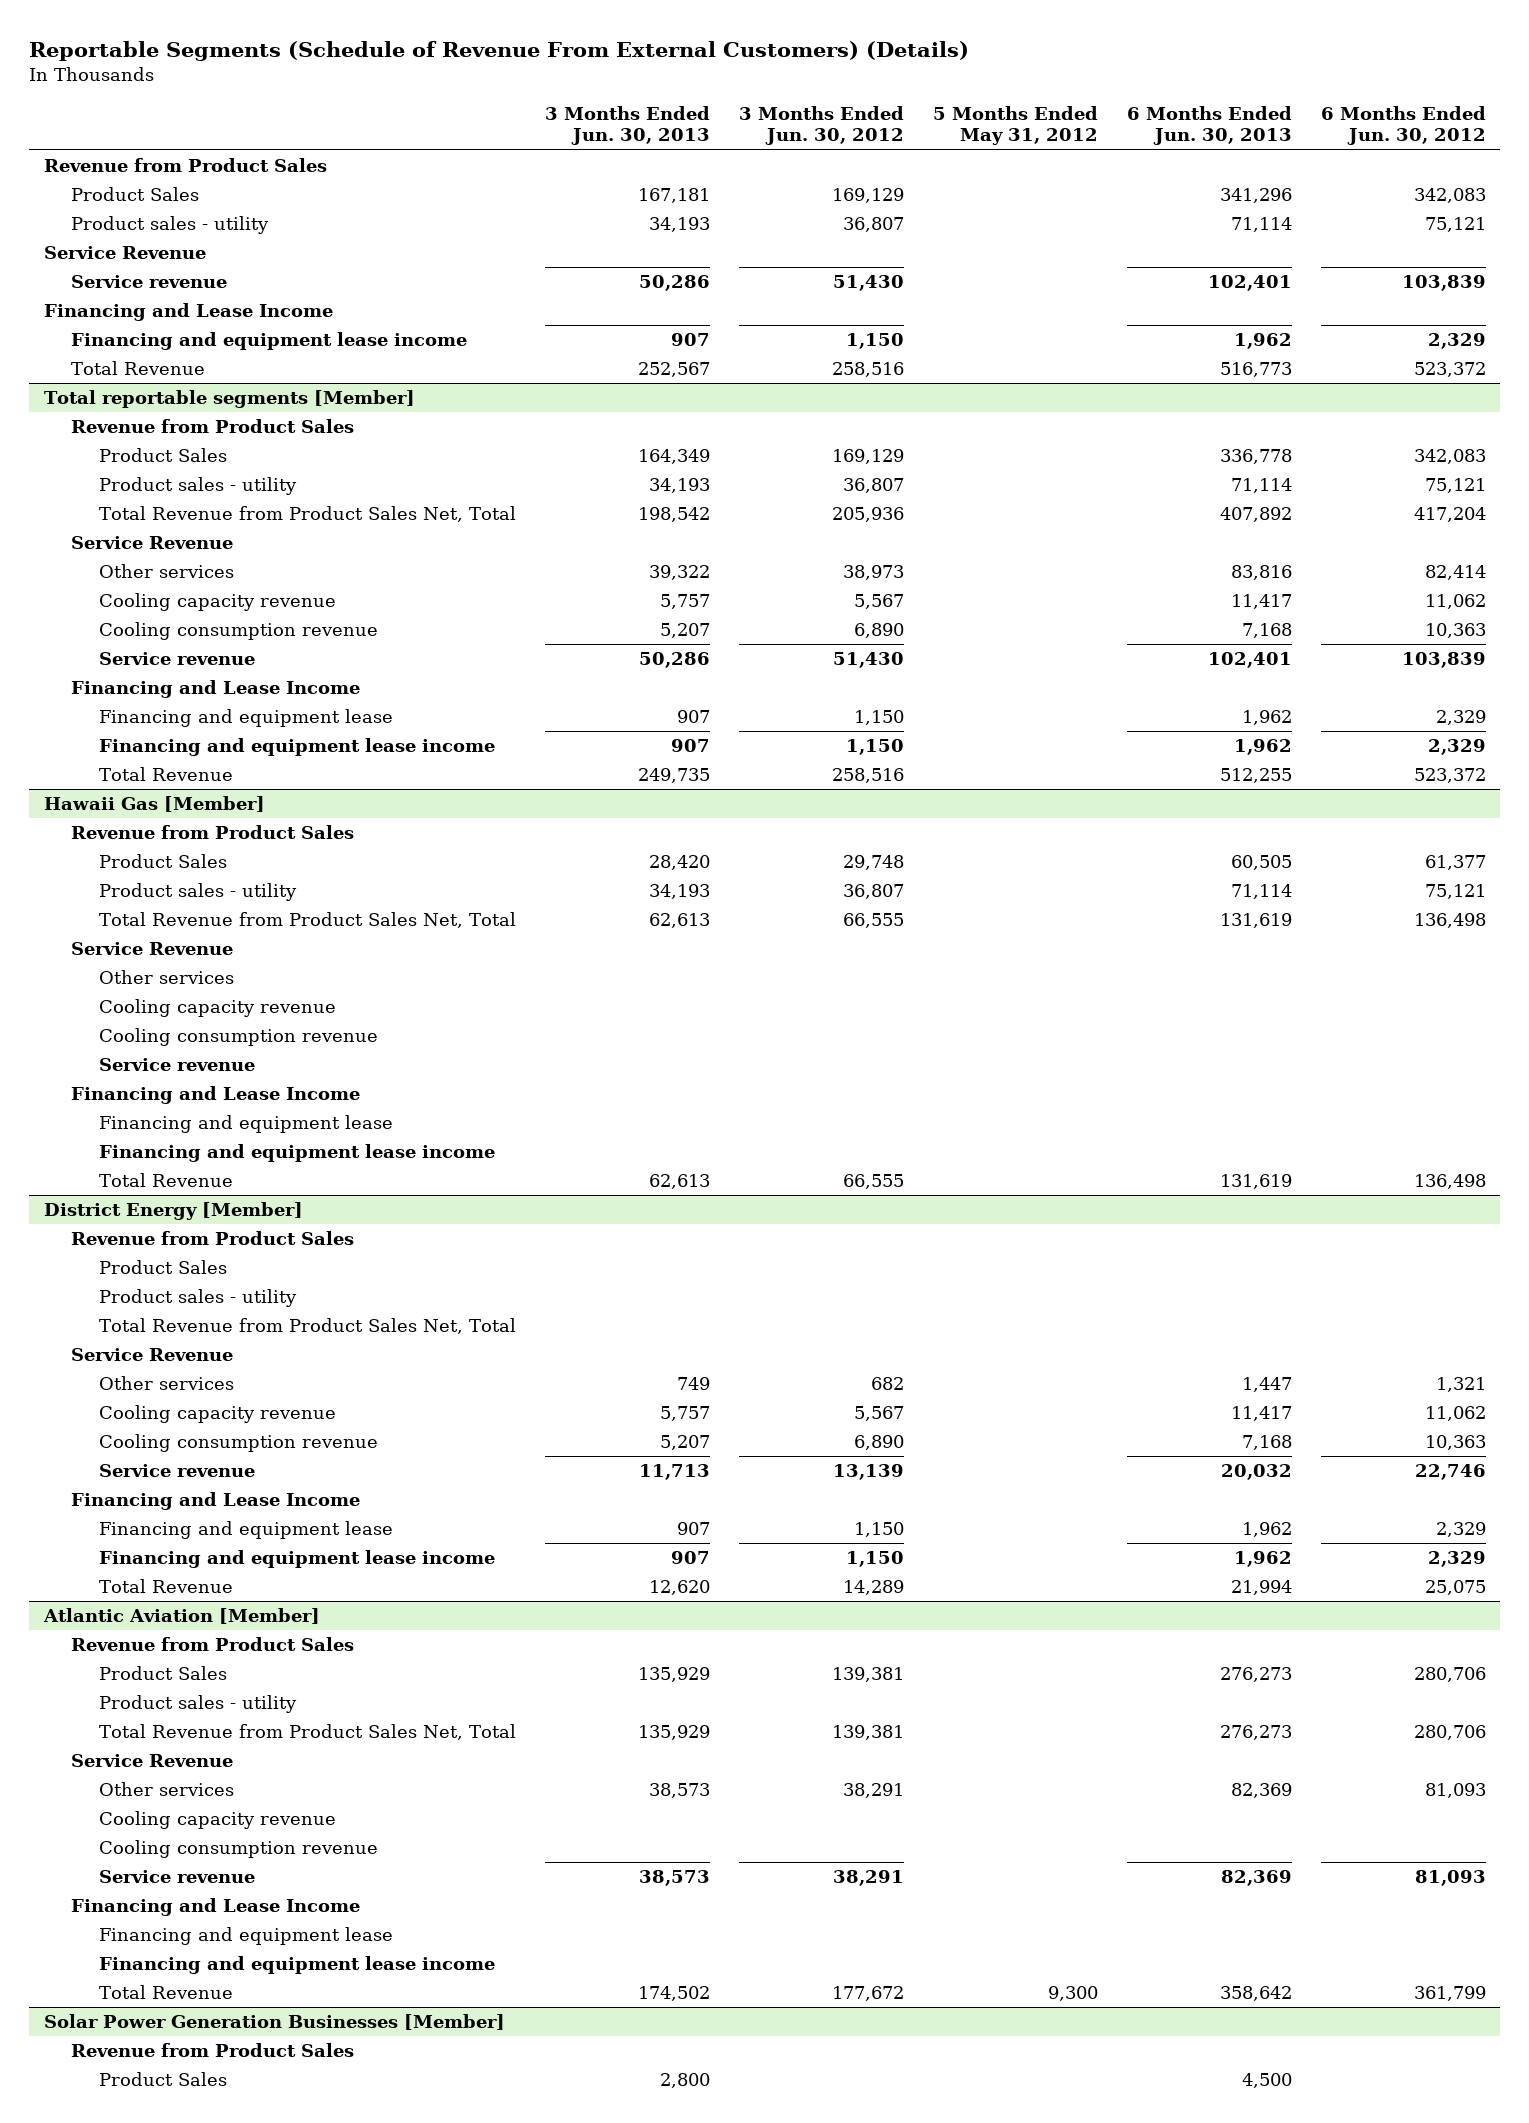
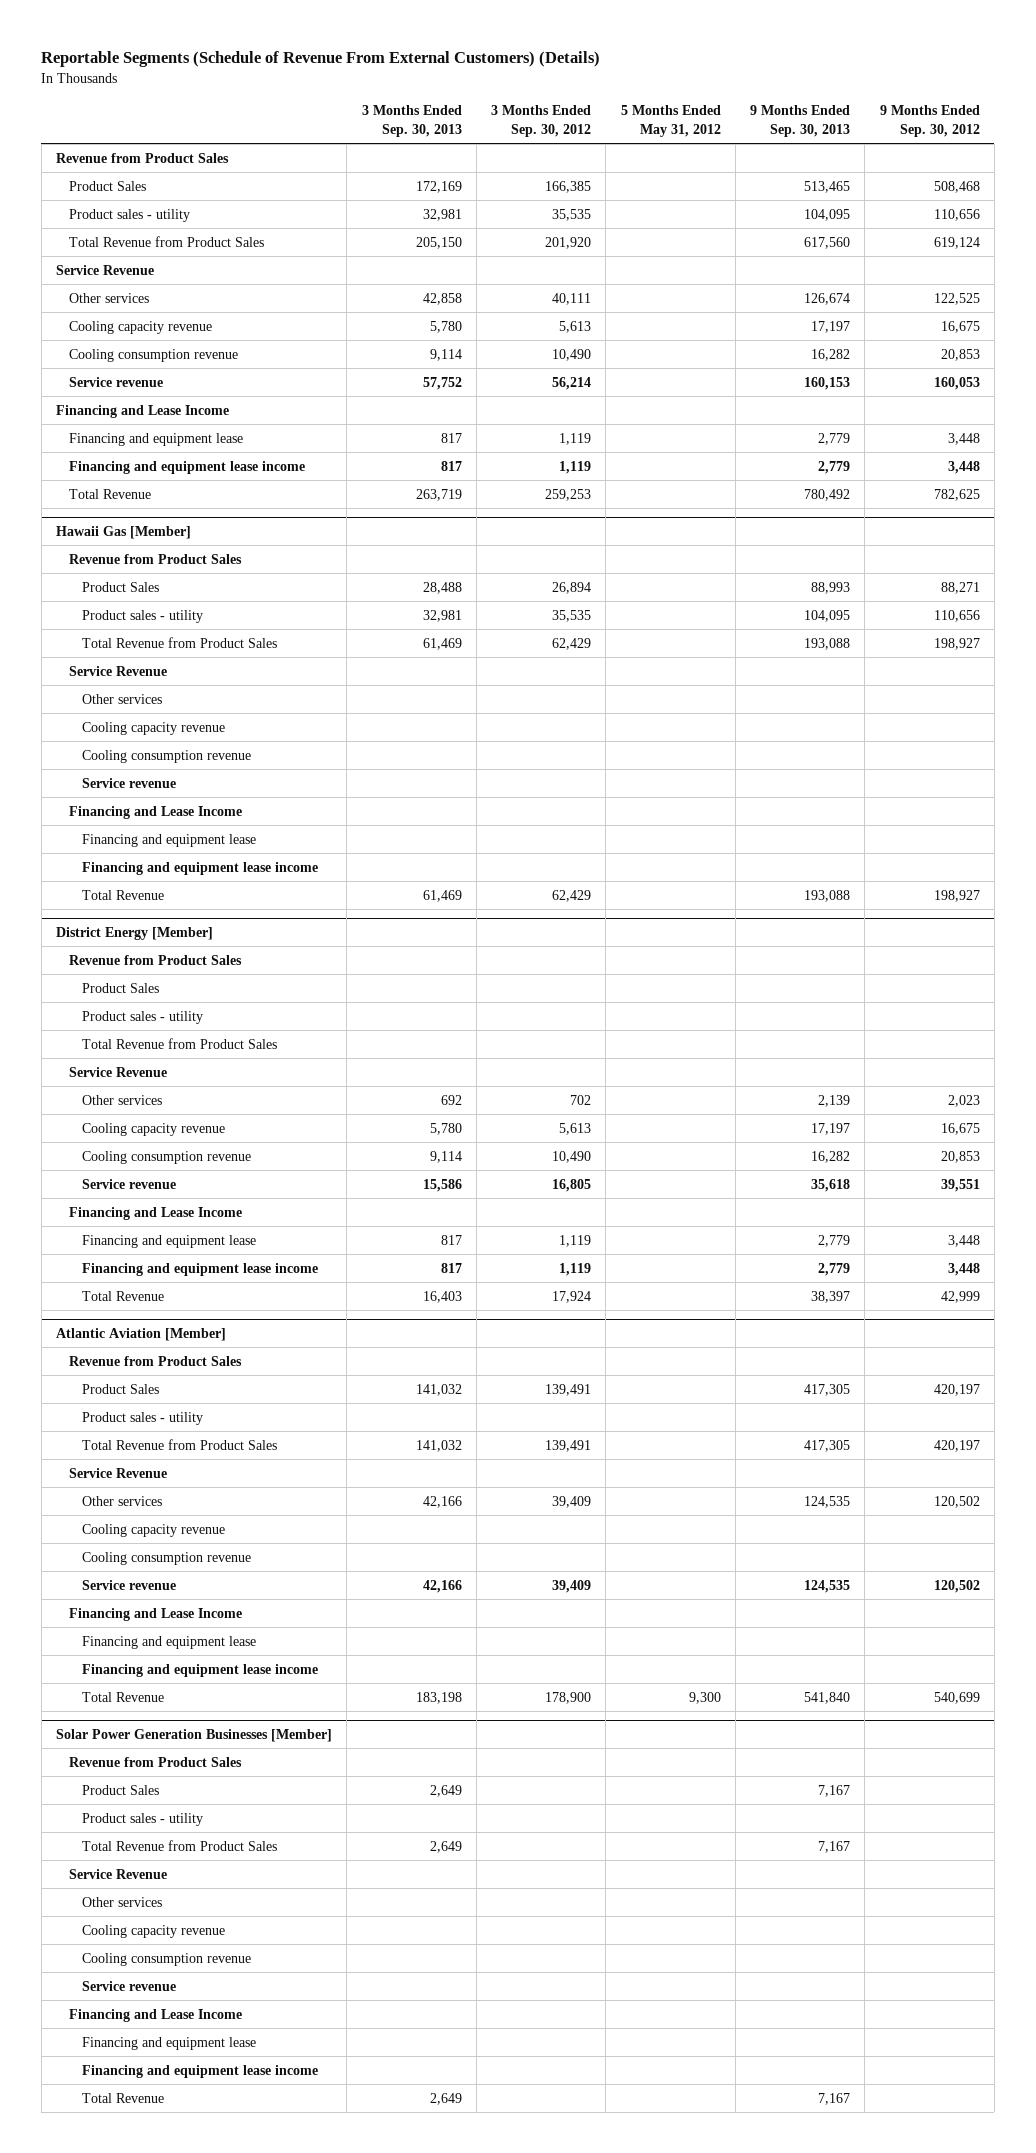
[544,105,710,146] 3 Months Ended Jun. 30, 2013 -> none
[738,105,904,146] 3 Months Ended Jun. 30, 2012 -> none
[1126,105,1292,146] 6 Months Ended Jun. 30, 2013 -> none
[1320,105,1486,146] 6 Months Ended Jun. 30, 2012 -> none
none -> [361,105,462,137] 3 Months Ended Sep. 30, 2013
none -> [491,105,592,137] 3 Months Ended Sep. 30, 2012
none -> [750,105,851,137] 9 Months Ended Sep. 30, 2013
none -> [879,105,980,137] 9 Months Ended Sep. 30, 2012
none -> [69,235,265,247] Total Revenue from Product Sales
none -> [69,292,150,303] Other services
none -> [69,320,213,334] Cooling capacity revenue
none -> [69,348,239,362] Cooling consumption revenue
none -> [69,432,244,446] Financing and equipment lease
[43,390,415,409] Total reportable segments [Member] -> none
[71,419,355,434] Revenue from Product Sales -> none
[98,448,227,463] Product Sales -> none
[98,477,297,496] Product sales - utility -> none
[98,506,516,523] Total Revenue from Product Sales Net, Total -> none
[71,536,234,550] Service Revenue -> none
[98,564,234,579] Other services -> none
[98,593,336,612] Cooling capacity revenue -> none
[98,622,378,641] Cooling consumption revenue -> none
[98,652,255,666] Service revenue -> none
[71,680,361,699] Financing and Lease Income -> none
[98,709,393,728] Financing and equipment lease -> none
[98,738,495,757] Financing and equipment lease income -> none
[98,767,233,782] Total Revenue -> none
[98,912,516,929] Total Revenue from Product Sales Net, Total -> [82,636,278,648] Total Revenue from Product Sales
[98,1318,516,1335] Total Revenue from Product Sales Net, Total -> [82,1037,278,1049] Total Revenue from Product Sales
[98,1724,516,1741] Total Revenue from Product Sales Net, Total -> [82,1438,278,1450] Total Revenue from Product Sales
none -> [82,1812,204,1826] Product sales - utility
none -> [82,1839,278,1851] Total Revenue from Product Sales
none -> [69,1868,168,1879] Service Revenue
none -> [82,1896,163,1907] Other services
none -> [82,1924,226,1938] Cooling capacity revenue
none -> [82,1952,252,1966] Cooling consumption revenue
none -> [82,1980,177,1991] Service revenue
none -> [69,2008,243,2022] Financing and Lease Income
none -> [82,2036,257,2050] Financing and equipment lease
none -> [82,2064,319,2078] Financing and equipment lease income
none -> [82,2092,165,2103] Total Revenue

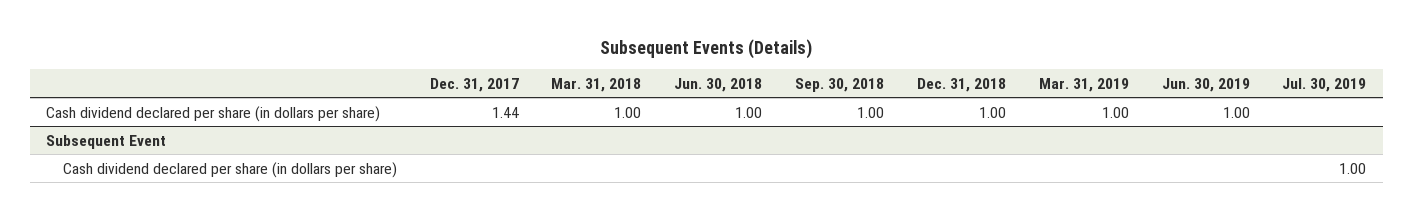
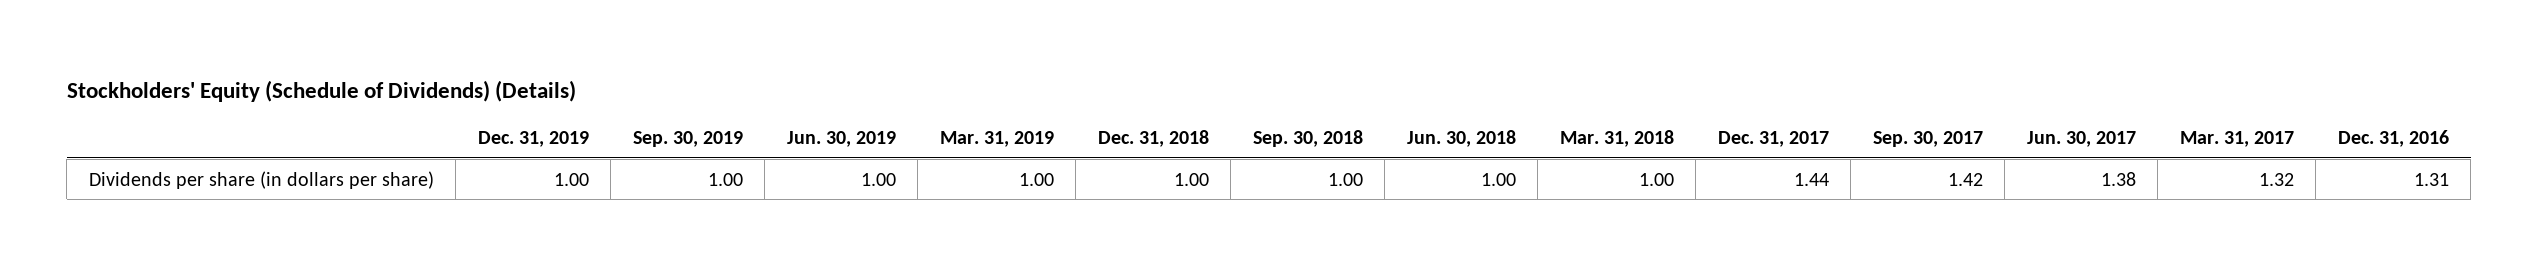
[600,38,813,59] Subsequent Events (Details) -> [66,79,576,102] Stockholders' Equity (Schedule of Dividends) (Details)
[1282,77,1367,92] Jul. 30, 2019 -> none
none -> [477,131,589,148] Dec. 31, 2019
none -> [632,131,743,148] Sep. 30, 2019
none -> [1872,131,1983,148] Sep. 30, 2017
none -> [2026,131,2136,148] Jun. 30, 2017
none -> [2179,131,2294,148] Mar. 31, 2017
none -> [2337,130,2449,148] Dec. 31, 2016
[46,134,167,149] Subsequent Event -> none
[62,161,397,178] Cash dividend declared per share (in dollars per share) -> none
[46,105,381,122] Cash dividend declared per share (in dollars per share) -> [88,170,434,189] Dividends per share (in dollars per share)

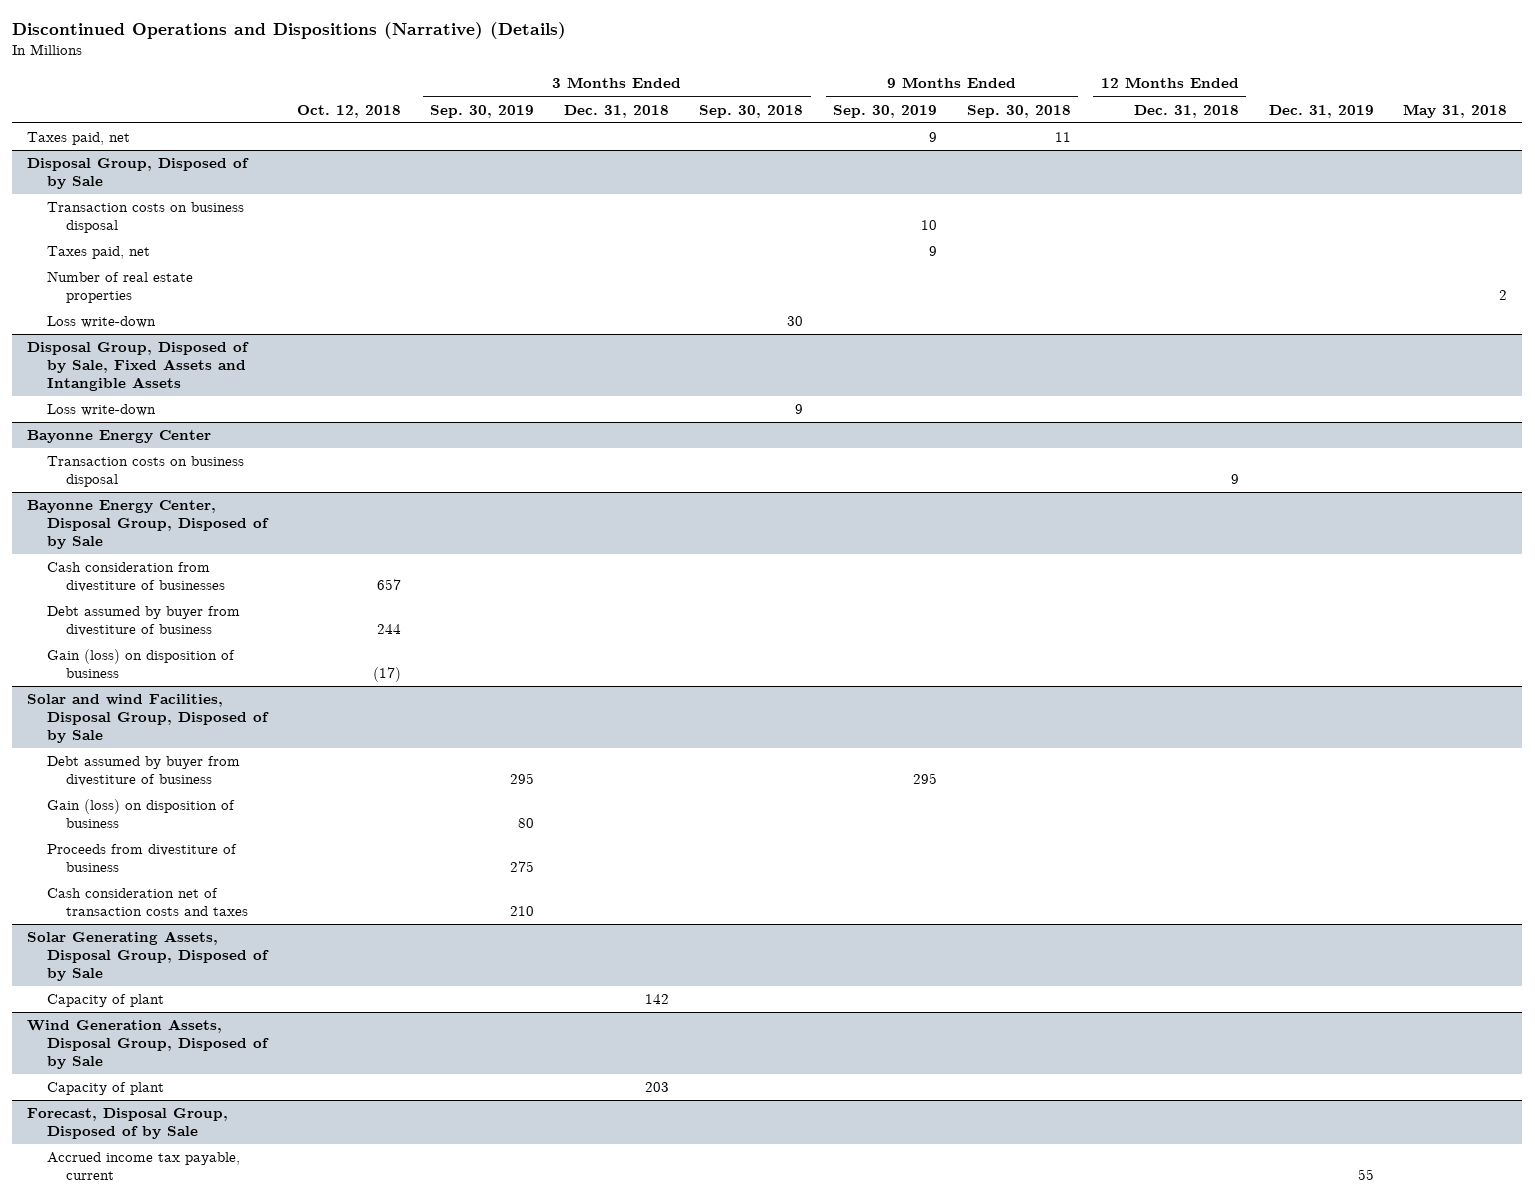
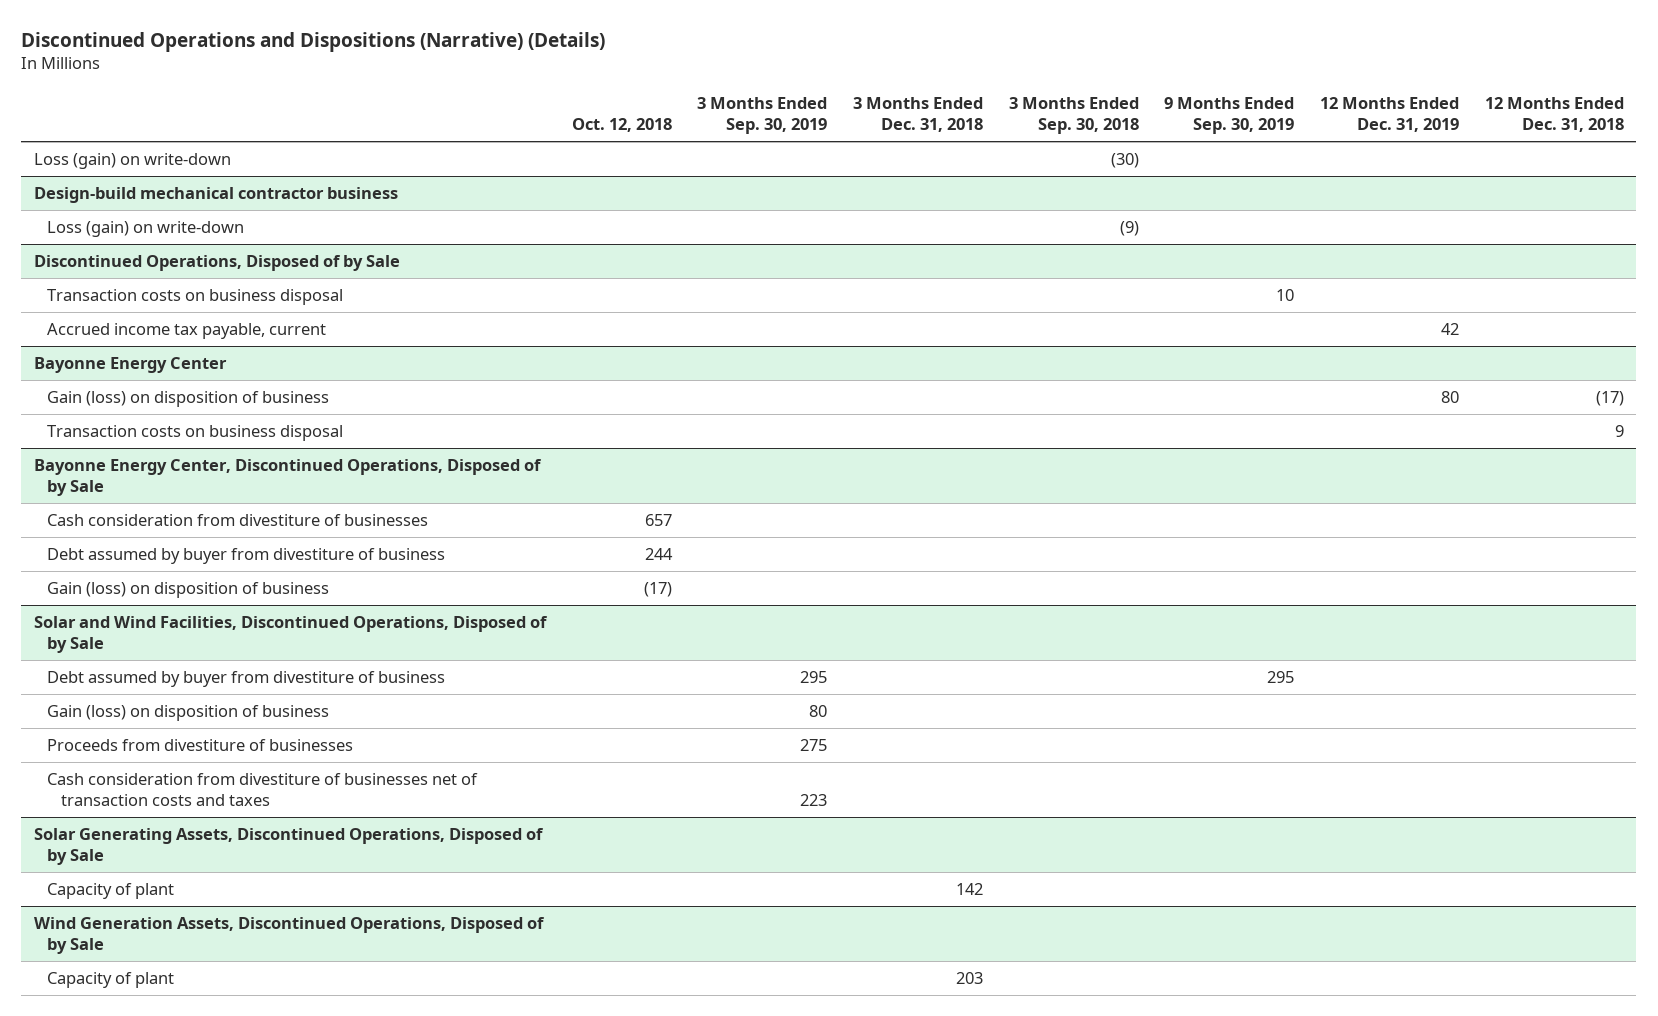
[966,104,1071,118] Sep. 30, 2018 -> none
[1268,104,1374,118] Dec. 31, 2019 -> none
[1403,103,1508,118] May 31, 2018 -> none
none -> [1319,96,1459,133] 12 Months Ended Dec. 31, 2019
[27,132,131,146] Taxes paid, net -> none
none -> [34,153,232,170] Loss (gain) on write-down
none -> [34,187,399,204] Design-build mechanical contractor business
none -> [47,221,245,238] Loss (gain) on write-down
[27,158,250,190] Disposal Group, Disposed of by Sale -> [34,255,401,272] Discontinued Operations, Disposed of by Sale
[46,246,150,260] Taxes paid, net -> none
[46,271,193,304] Number of real estate properties -> none
[46,316,156,329] Loss write-down -> none
[27,342,250,391] Disposal Group, Disposed of by Sale, Fixed Assets and Intangible Assets -> none
[46,404,156,417] Loss write-down -> none
none -> [47,323,327,340] Accrued income tax payable, current
none -> [47,391,330,408] Gain (loss) on disposition of business
[27,500,269,549] Bayonne Energy Center, Disposal Group, Disposed of by Sale -> [34,459,543,497] Bayonne Energy Center, Discontinued Operations, Disposed of by Sale
[27,694,269,743] Solar and wind Facilities, Disposal Group, Disposed of by Sale -> [34,616,549,654] Solar and Wind Facilities, Discontinued Operations, Disposed of by Sale
[46,844,237,873] Proceeds from divestiture of business -> [47,739,354,752] Proceeds from divestiture of businesses
[46,888,249,917] Cash consideration net of transaction costs and taxes -> [47,773,479,807] Cash consideration from divestiture of businesses net of transaction costs and taxes
[510,906,535,917] 210 -> [800,794,828,807] 223
[27,931,269,981] Solar Generating Assets, Disposal Group, Disposed of by Sale -> [34,828,545,866] Solar Generating Assets, Discontinued Operations, Disposed of by Sale
[27,1019,269,1069] Wind Generation Assets, Disposal Group, Disposed of by Sale -> [34,917,546,955] Wind Generation Assets, Discontinued Operations, Disposed of by Sale
[27,1108,229,1140] Forecast, Disposal Group, Disposed of by Sale -> none
[46,1152,240,1181] Accrued income tax payable, current -> none

